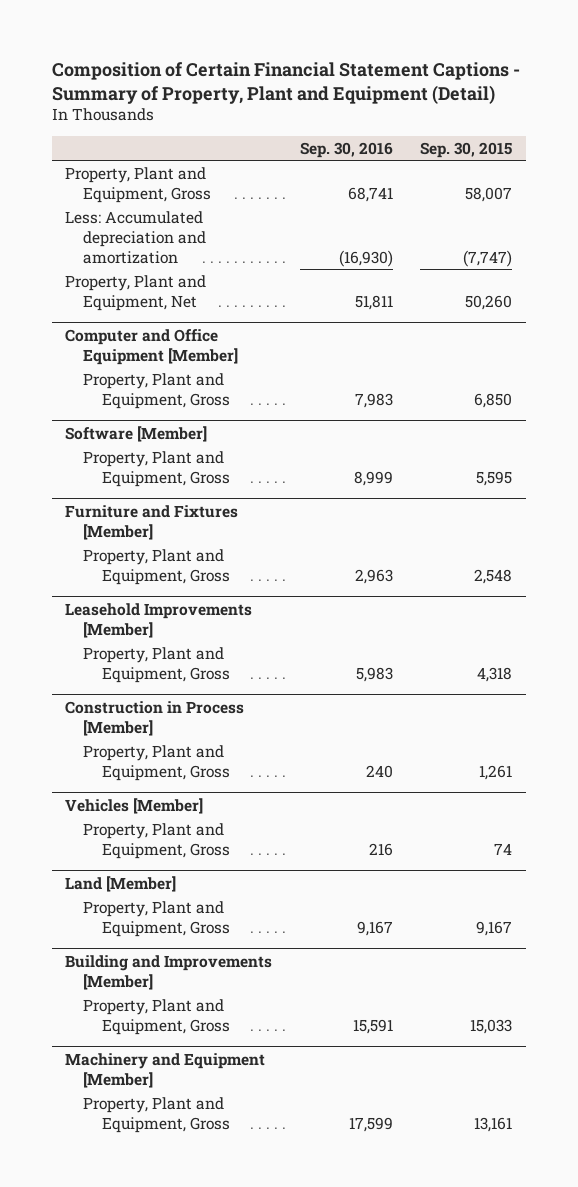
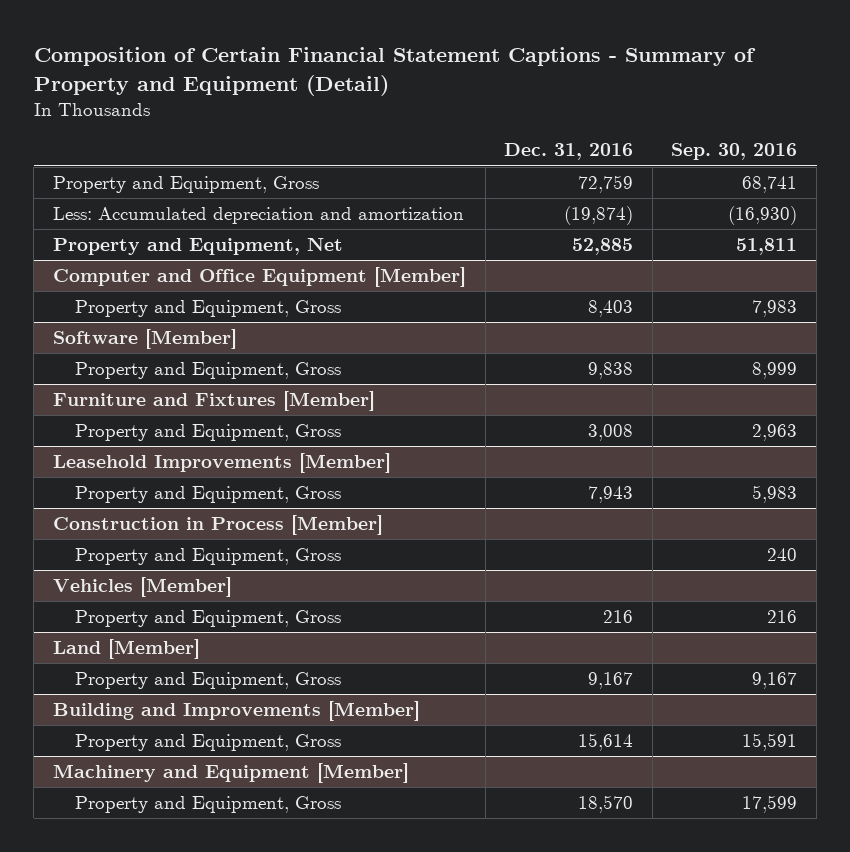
[51,61,520,104] Composition of Certain Financial Statement Captions - Summary of Property, Plant and Equipment (Detail) -> [33,47,756,97] Composition of Certain Financial Statement Captions - Summary of Property and Equipment (Detail)
[420,141,513,158] Sep. 30, 2015 -> none
none -> [504,143,634,161] Dec. 31, 2016
[65,166,212,203] Property, Plant and Equipment, Gross -> [52,175,319,193] Property and Equipment, Gross
[65,274,207,311] Property, Plant and Equipment, Net -> [52,237,343,255] Property and Equipment, Net
[83,372,230,409] Property, Plant and Equipment, Gross -> [74,299,341,317] Property and Equipment, Gross
[83,450,230,487] Property, Plant and Equipment, Gross -> [74,361,341,379] Property and Equipment, Gross
[83,548,230,585] Property, Plant and Equipment, Gross -> [74,423,341,441] Property and Equipment, Gross
[83,646,230,683] Property, Plant and Equipment, Gross -> [74,485,341,503] Property and Equipment, Gross
[83,744,230,781] Property, Plant and Equipment, Gross -> [74,547,341,565] Property and Equipment, Gross
[83,822,230,859] Property, Plant and Equipment, Gross -> [74,609,341,627] Property and Equipment, Gross
[83,900,230,937] Property, Plant and Equipment, Gross -> [74,671,341,689] Property and Equipment, Gross
[83,998,230,1035] Property, Plant and Equipment, Gross -> [74,733,341,751] Property and Equipment, Gross
[83,1096,230,1133] Property, Plant and Equipment, Gross -> [74,795,341,813] Property and Equipment, Gross

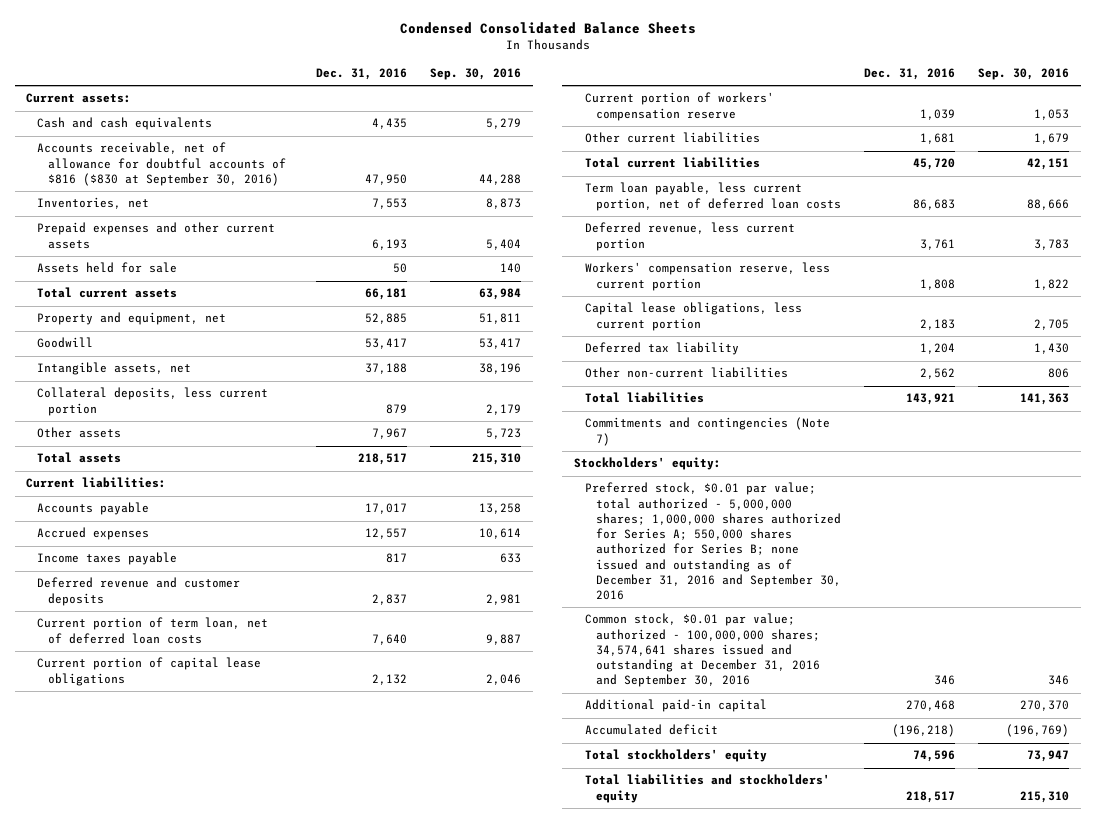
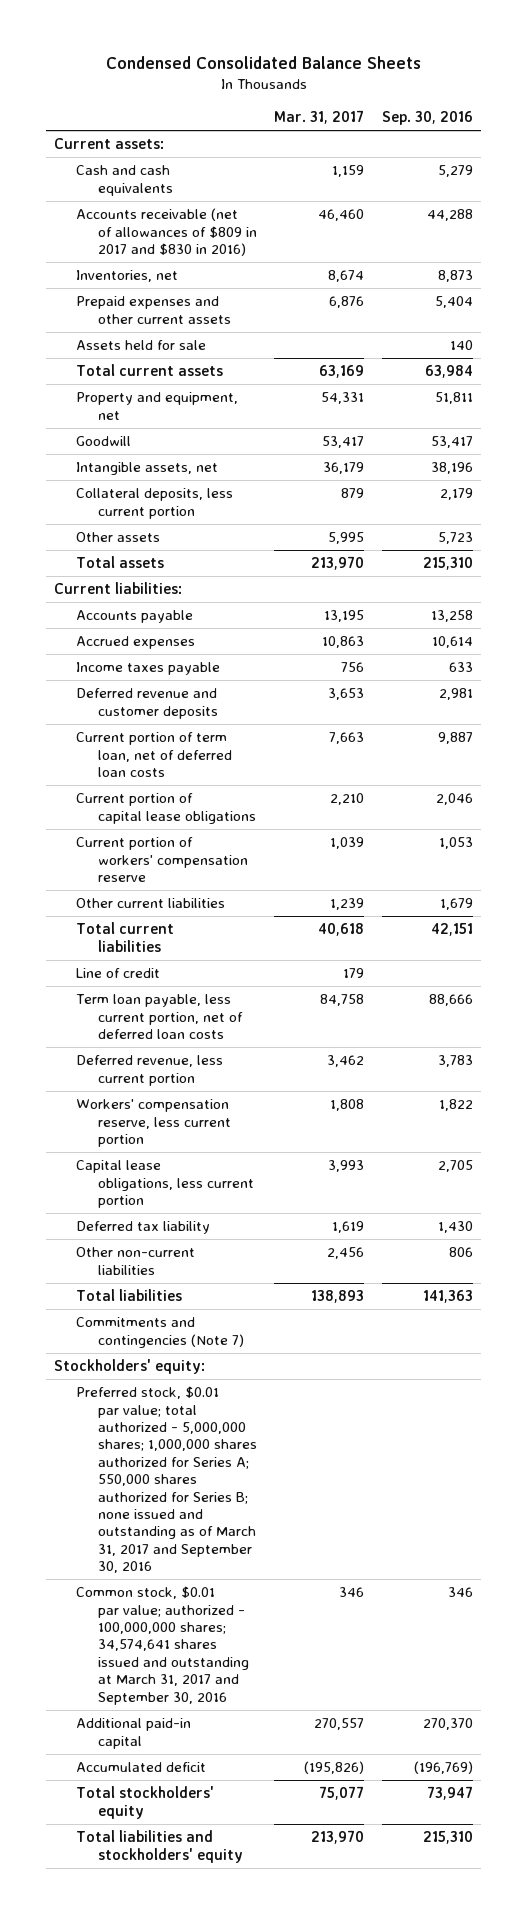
[316,68,408,81] Dec. 31, 2016 -> none
none -> [274,110,365,125] Mar. 31, 2017
[37,142,287,186] Accounts receivable, net of allowance for doubtful accounts of $816 ($830 at September 30, 2016) -> [76,208,257,256] Accounts receivable (net of allowances of $809 in 2017 and $830 in 2016)
none -> [76,968,161,979] Line of credit
[584,482,841,601] Preferred stock, $0.01 par value; total authorized - 5,000,000 shares; 1,000,000 shares authorized for Series A; 550,000 shares authorized for Series B; none issued and outstanding as of December 31, 2016 and September 30, 2016 -> [76,1386,257,1574] Preferred stock, $0.01 par value; total authorized - 5,000,000 shares; 1,000,000 shares authorized for Series A; 550,000 shares authorized for Series B; none issued and outstanding as of March 31, 2017 and September 30, 2016
[584,613,820,688] Common stock, $0.01 par value; authorized - 100,000,000 shares; 34,574,641 shares issued and outstanding at December 31, 2016 and September 30, 2016 -> [76,1586,249,1705] Common stock, $0.01 par value; authorized - 100,000,000 shares; 34,574,641 shares issued and outstanding at March 31, 2017 and September 30, 2016

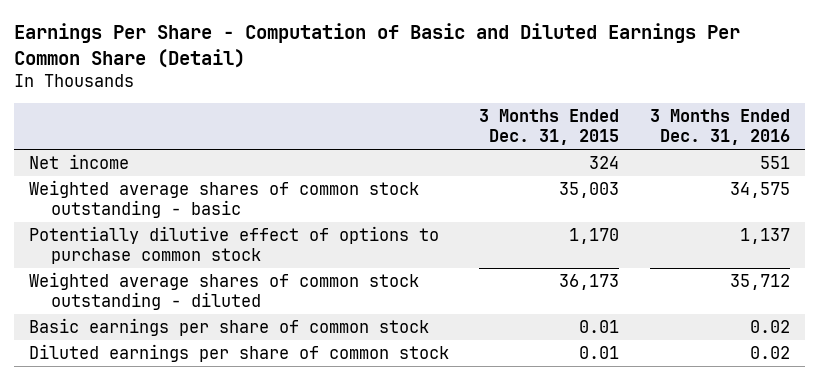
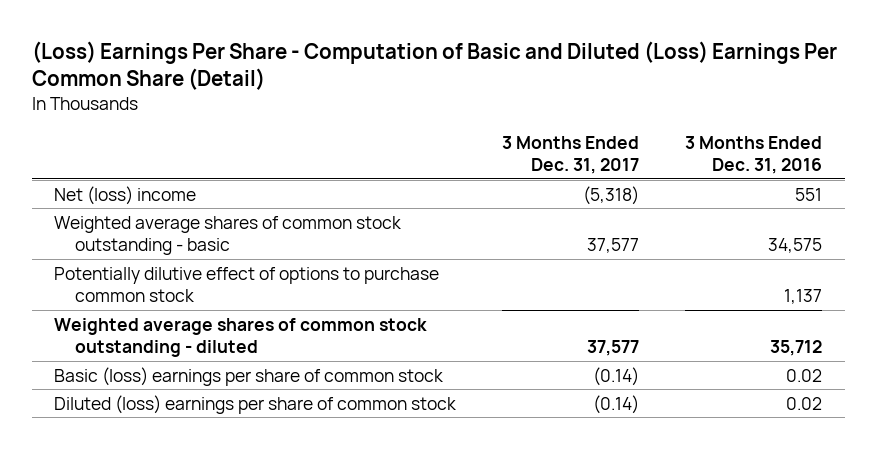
[13,23,740,68] Earnings Per Share - Computation of Basic and Diluted Earnings Per Common Share (Detail) -> [31,41,837,91] (Loss) Earnings Per Share - Computation of Basic and Diluted (Loss) Earnings Per Common Share (Detail)
[479,109,620,146] 3 Months Ended Dec. 31, 2015 -> none
none -> [502,135,640,175] 3 Months Ended Dec. 31, 2017
[28,154,129,170] Net income -> [54,185,197,205] Net (loss) income
[28,318,429,337] Basic earnings per share of common stock -> [54,366,445,386] Basic (loss) earnings per share of common stock
[28,344,449,363] Diluted earnings per share of common stock -> [54,394,458,414] Diluted (loss) earnings per share of common stock

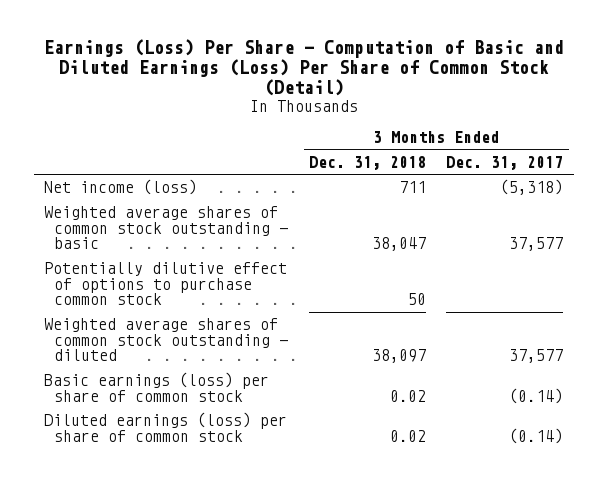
[31,41,837,91] (Loss) Earnings Per Share - Computation of Basic and Diluted (Loss) Earnings Per Common Share (Detail) -> [43,38,564,97] Earnings (Loss) Per Share - Computation of Basic and Diluted Earnings (Loss) Per Share of Common Stock (Detail)
[684,135,822,175] 3 Months Ended Dec. 31, 2016 -> none
none -> [308,155,426,170] Dec. 31, 2018
[54,185,197,205] Net (loss) income -> [44,179,198,196] Net income (loss)
[54,366,445,386] Basic (loss) earnings per share of common stock -> [44,372,270,402] Basic earnings (loss) per share of common stock
[54,394,458,414] Diluted (loss) earnings per share of common stock -> [44,412,288,442] Diluted earnings (loss) per share of common stock

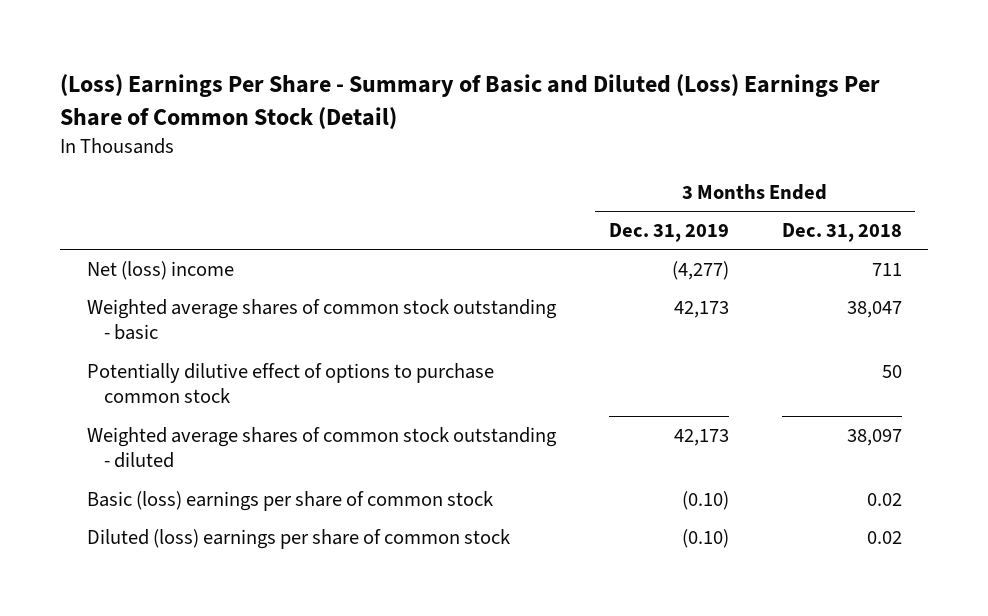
[43,38,564,97] Earnings (Loss) Per Share - Computation of Basic and Diluted Earnings (Loss) Per Share of Common Stock (Detail) -> [60,74,881,129] (Loss) Earnings Per Share - Summary of Basic and Diluted (Loss) Earnings Per Share of Common Stock (Detail)
[446,155,564,170] Dec. 31, 2017 -> none
none -> [608,223,729,243] Dec. 31, 2019
[44,179,198,196] Net income (loss) -> [86,260,234,280] Net (loss) income
[44,372,270,402] Basic earnings (loss) per share of common stock -> [86,490,493,511] Basic (loss) earnings per share of common stock
[44,412,288,442] Diluted earnings (loss) per share of common stock -> [86,528,510,549] Diluted (loss) earnings per share of common stock

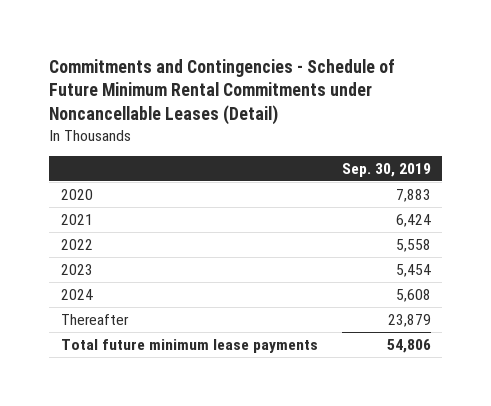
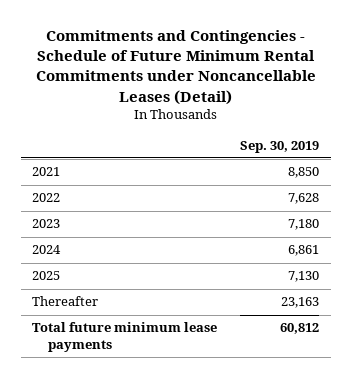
[60,188,93,200] 2020 -> none
[395,213,431,227] 6,424 -> [288,167,320,179] 8,850
[395,238,431,252] 5,558 -> [288,193,320,205] 7,628
[395,263,431,277] 5,454 -> [288,219,320,231] 7,180
[395,288,431,302] 5,608 -> [288,245,320,257] 6,861
none -> [32,271,61,281] 2025
[387,313,431,327] 23,879 -> [281,297,320,309] 23,163
[386,338,431,353] 54,806 -> [280,323,320,335] 60,812

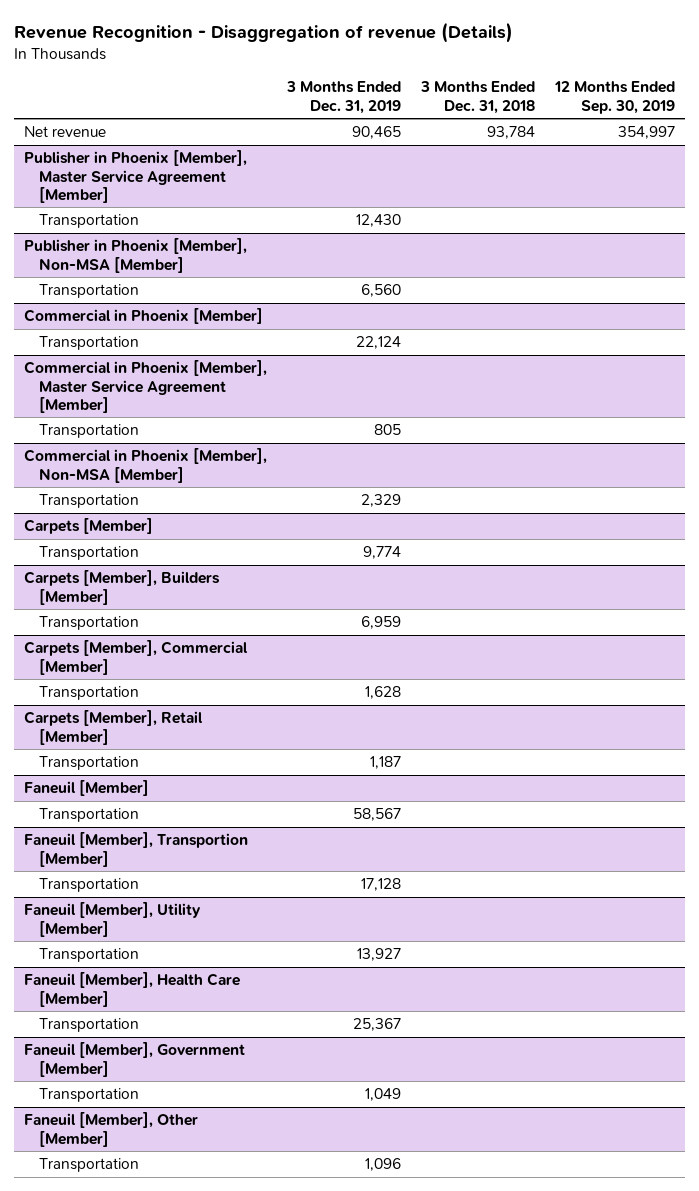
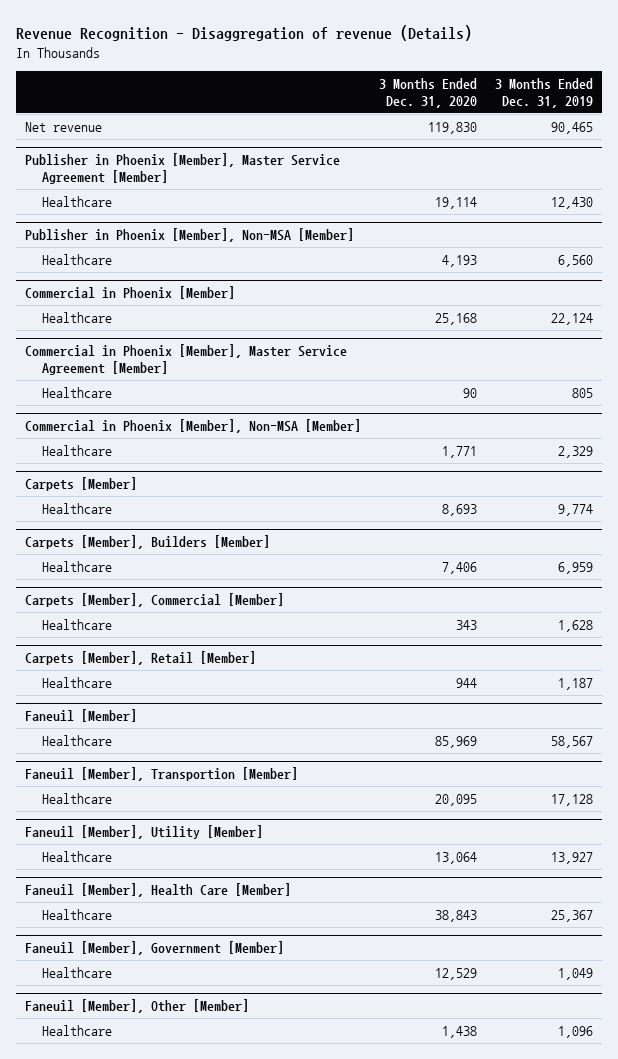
[420,81,536,114] 3 Months Ended Dec. 31, 2018 -> none
[554,81,676,114] 12 Months Ended Sep. 30, 2019 -> none
none -> [378,78,477,108] 3 Months Ended Dec. 31, 2020
[38,214,139,229] Transportation -> [41,195,112,207] Healthcare
[38,284,139,299] Transportation -> [41,253,112,265] Healthcare
[38,336,139,351] Transportation -> [41,311,112,323] Healthcare
[38,424,139,439] Transportation -> [41,386,112,398] Healthcare
[38,494,139,509] Transportation -> [41,444,112,456] Healthcare
[38,546,139,561] Transportation -> [41,502,112,514] Healthcare
[38,616,139,631] Transportation -> [41,560,112,572] Healthcare
[38,686,139,701] Transportation -> [41,618,112,630] Healthcare
[38,756,139,771] Transportation -> [41,676,112,688] Healthcare
[38,808,139,823] Transportation -> [41,734,112,746] Healthcare
[38,878,139,893] Transportation -> [41,792,112,804] Healthcare
[38,948,139,963] Transportation -> [41,850,112,862] Healthcare
[38,1018,139,1033] Transportation -> [41,908,112,920] Healthcare
[38,1088,139,1103] Transportation -> [41,966,112,978] Healthcare
[38,1158,139,1173] Transportation -> [41,1024,112,1036] Healthcare

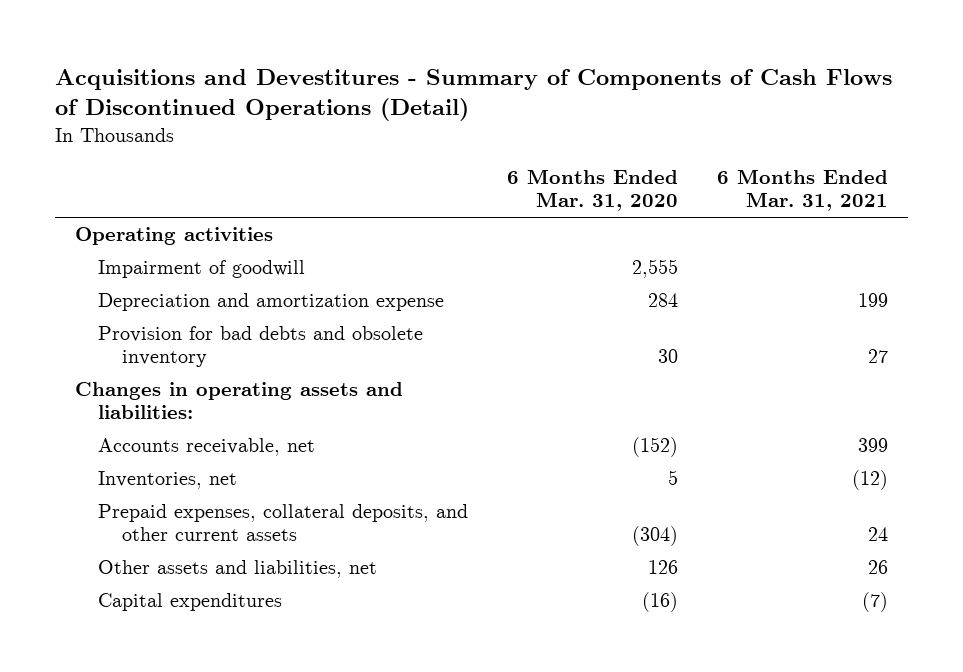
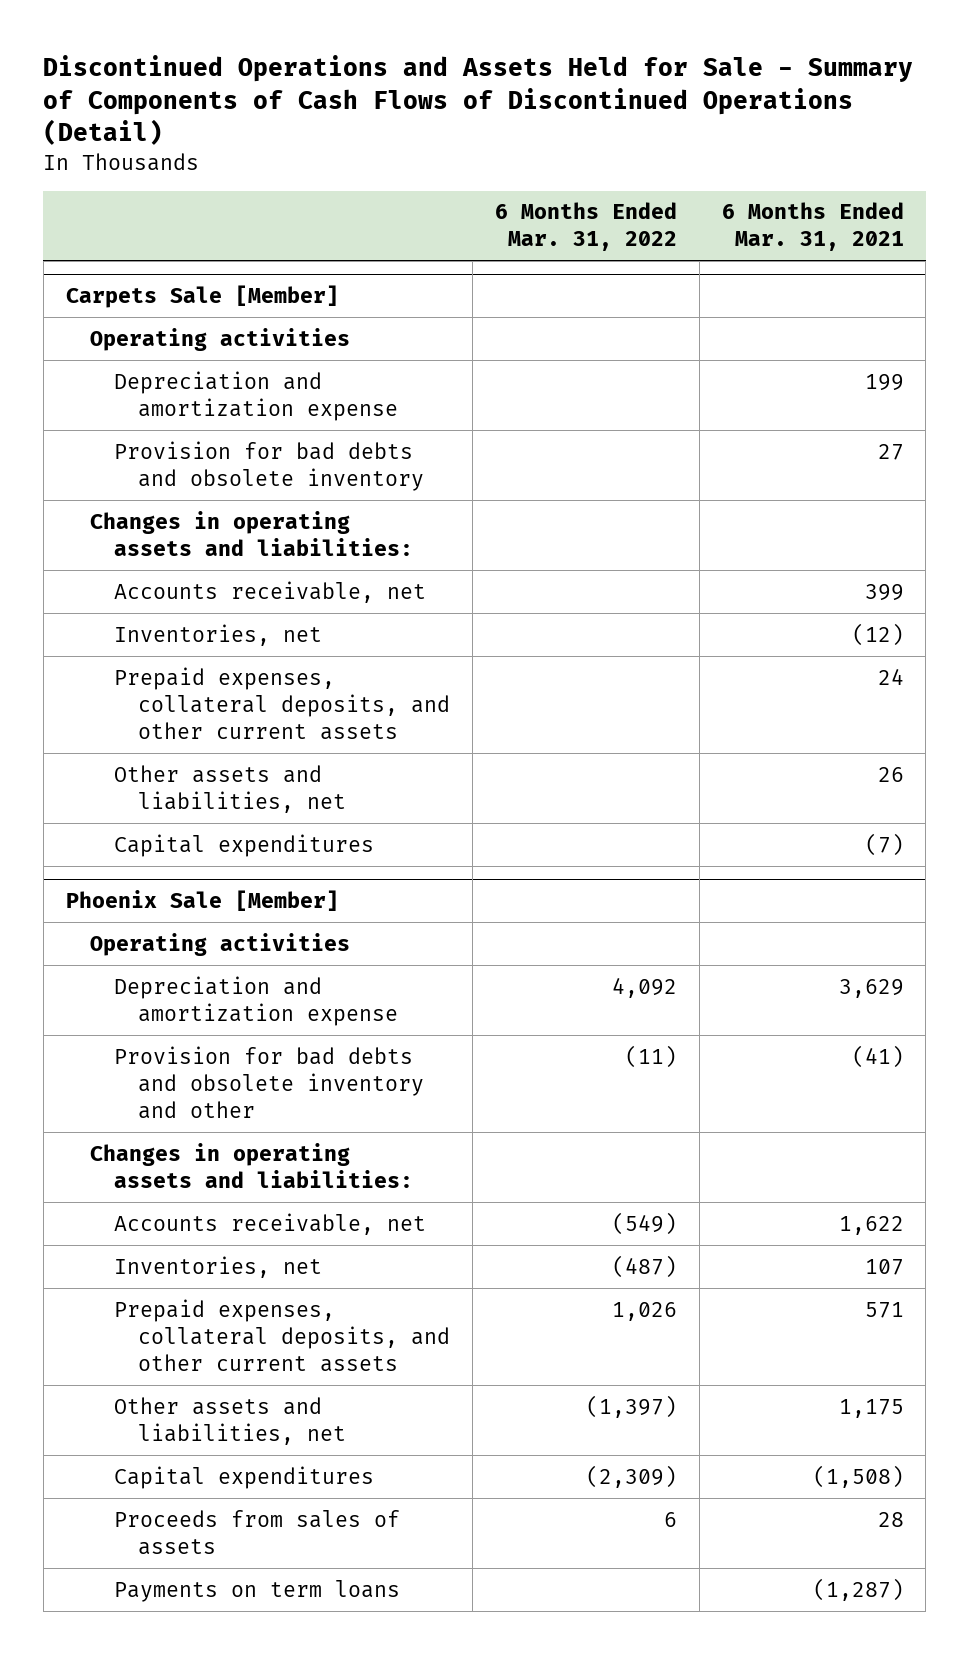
[55,69,893,122] Acquisitions and Devestitures - Summary of Components of Cash Flows of Discontinued Operations (Detail) -> [43,55,914,146] Discontinued Operations and Assets Held for Sale - Summary of Components of Cash Flows of Discontinued Operations (Detail)
[507,168,679,212] 6 Months Ended Mar. 31, 2020 -> none
none -> [494,202,677,252] 6 Months Ended Mar. 31, 2022
none -> [65,285,339,309] Carpets Sale [Member]
[98,260,306,279] Impairment of goodwill -> none
none -> [65,890,339,912] Phoenix Sale [Member]
none -> [89,932,350,956] Operating activities
none -> [114,975,399,1026] Depreciation and amortization expense
none -> [114,1045,425,1119] Provision for bad debts and obsolete inventory and other
none -> [89,1142,414,1188] Changes in operating assets and liabilities:
none -> [114,1212,427,1235] Accounts receivable, net
none -> [114,1255,323,1278] Inventories, net
none -> [114,1298,451,1372] Prepaid expenses, collateral deposits, and other current assets
none -> [114,1396,347,1445] Other assets and liabilities, net
none -> [114,1465,375,1489] Capital expenditures
none -> [114,1509,401,1555] Proceeds from sales of assets
none -> [114,1579,401,1602] Payments on term loans

